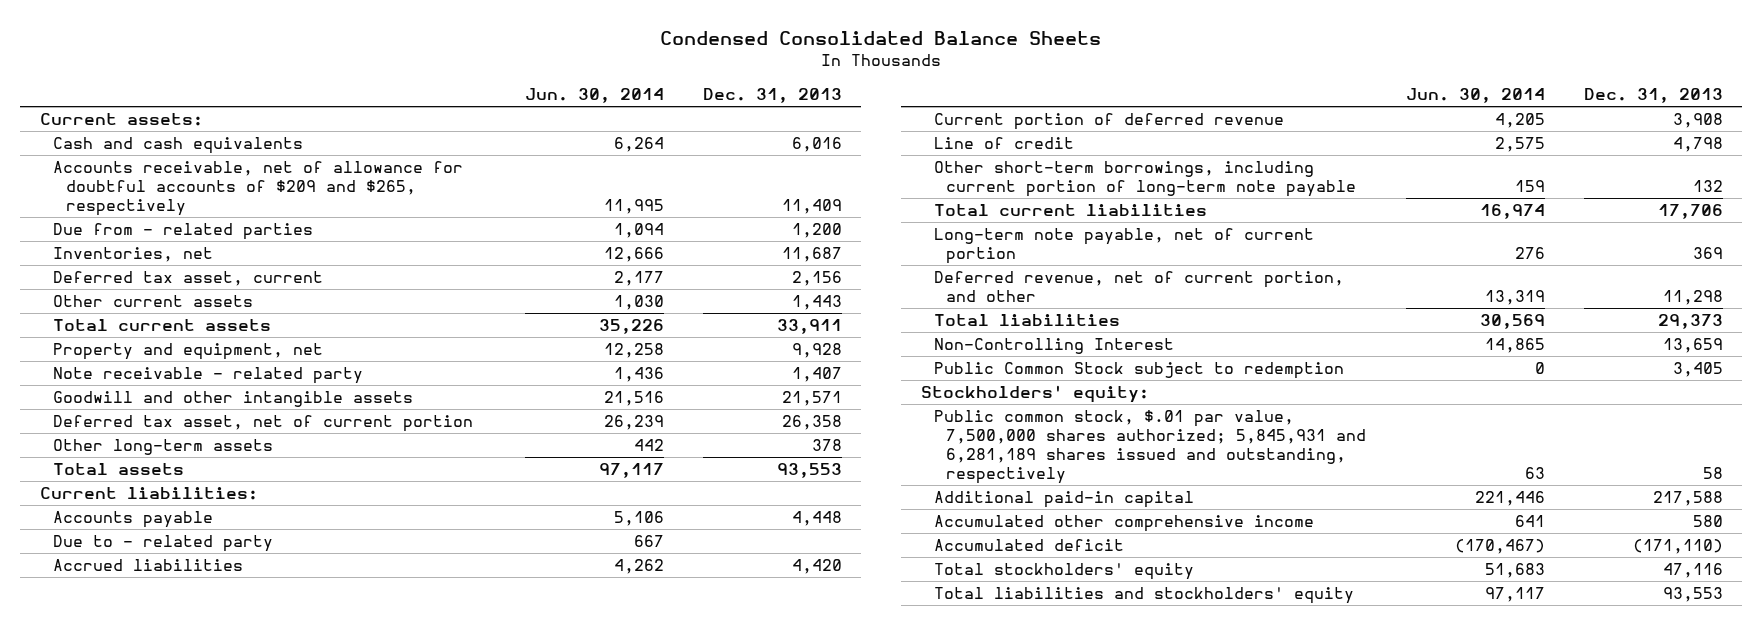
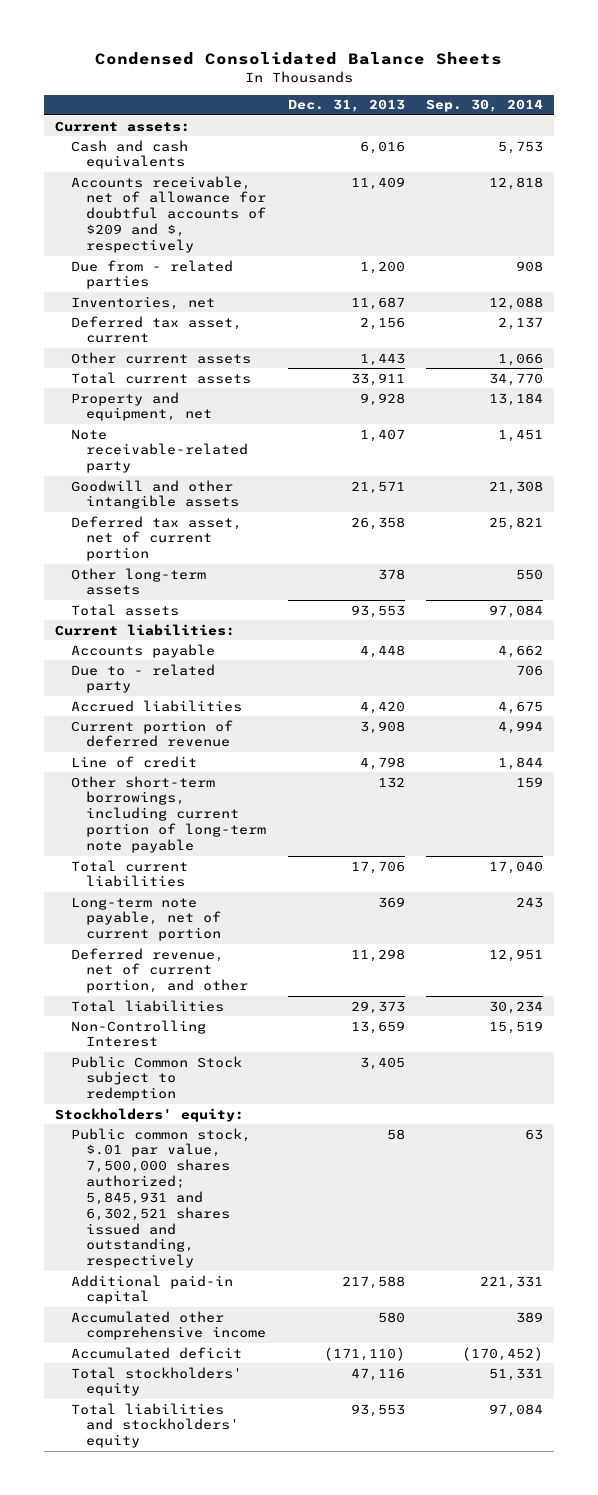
[524,88,664,104] Jun. 30, 2014 -> none
none -> [426,99,544,113] Sep. 30, 2014
[52,161,463,216] Accounts receivable, net of allowance for doubtful accounts of $209 and $265, respectively -> [70,175,267,253] Accounts receivable, net of allowance for doubtful accounts of $209 and $, respectively
[52,367,363,385] Note receivable - related party -> [70,428,249,474] Note receivable-related party
[933,410,1367,484] Public common stock, $.01 par value, 7,500,000 shares authorized; 5,845,931 and 6,281,189 shares issued and outstanding, respectively -> [70,1127,251,1269] Public common stock, $.01 par value, 7,500,000 shares authorized; 5,845,931 and 6,302,521 shares issued and outstanding, respectively

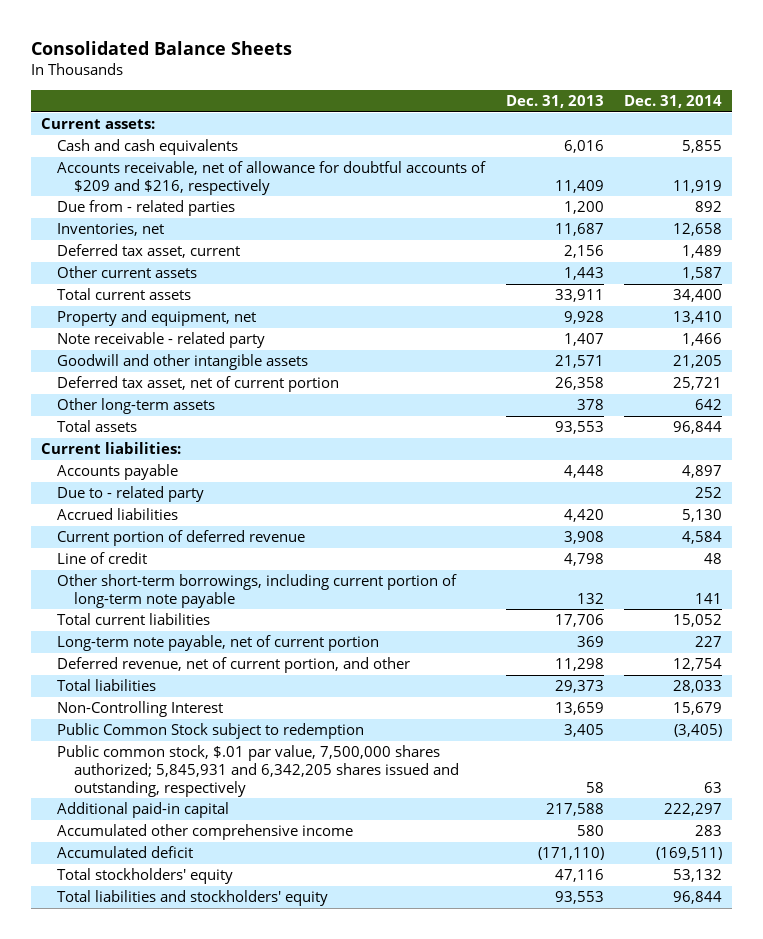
[95,52,503,66] Condensed Consolidated Balance Sheets -> [31,40,293,55] Consolidated Balance Sheets
[426,99,544,113] Sep. 30, 2014 -> none
none -> [623,95,722,109] Dec. 31, 2014
[70,175,267,253] Accounts receivable, net of allowance for doubtful accounts of $209 and $, respectively -> [57,161,487,195] Accounts receivable, net of allowance for doubtful accounts of $209 and $216, respectively
[70,428,249,474] Note receivable-related party -> [57,332,266,349] Note receivable - related party
[54,1107,244,1122] Stockholders' equity: -> none
[70,1127,251,1269] Public common stock, $.01 par value, 7,500,000 shares authorized; 5,845,931 and 6,302,521 shares issued and outstanding, respectively -> [57,745,459,797] Public common stock, $.01 par value, 7,500,000 shares authorized; 5,845,931 and 6,342,205 shares issued and outstanding, respectively

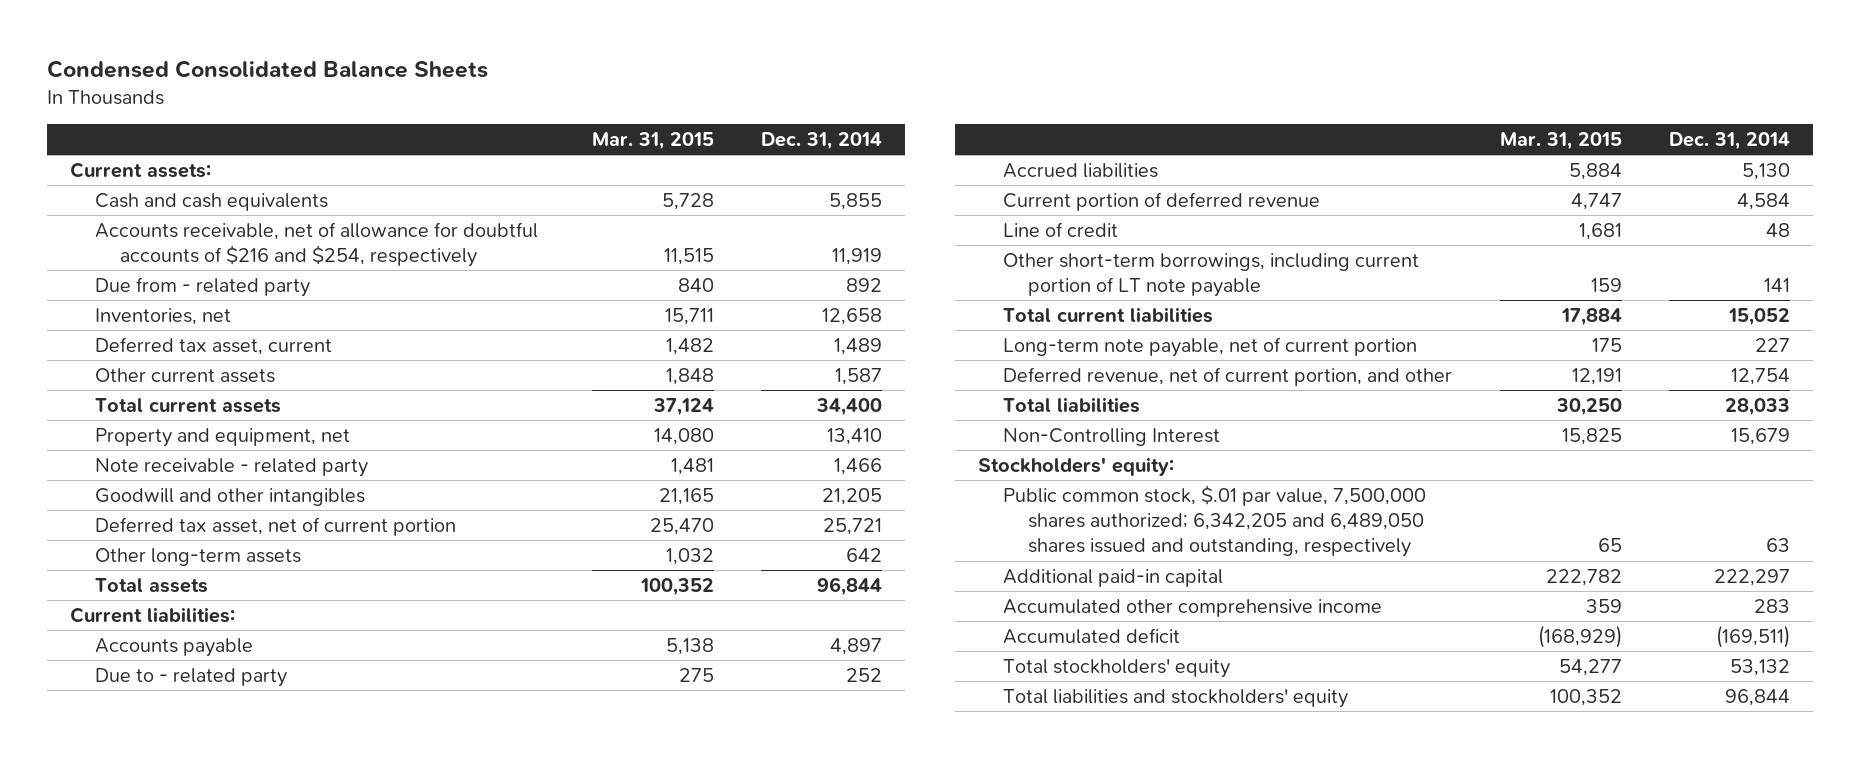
[31,40,293,55] Consolidated Balance Sheets -> [46,60,488,79] Condensed Consolidated Balance Sheets
[505,95,604,109] Dec. 31, 2013 -> none
none -> [591,131,714,150] Mar. 31, 2015
[57,161,487,195] Accounts receivable, net of allowance for doubtful accounts of $209 and $216, respectively -> [95,221,539,268] Accounts receivable, net of allowance for doubtful accounts of $216 and $254, respectively
[57,200,236,217] Due from - related parties -> [95,276,311,297] Due from - related party
[57,354,309,371] Goodwill and other intangible assets -> [95,487,366,506] Goodwill and other intangibles
[57,574,458,608] Other short-term borrowings, including current portion of long-term note payable -> [1003,252,1420,298] Other short-term borrowings, including current portion of LT note payable
[57,723,365,740] Public Common Stock subject to redemption -> none
none -> [978,456,1175,476] Stockholders' equity:
[57,745,459,797] Public common stock, $.01 par value, 7,500,000 shares authorized; 5,845,931 and 6,342,205 shares issued and outstanding, respectively -> [1003,484,1427,558] Public common stock, $.01 par value, 7,500,000 shares authorized; 6,342,205 and 6,489,050 shares issued and outstanding, respectively

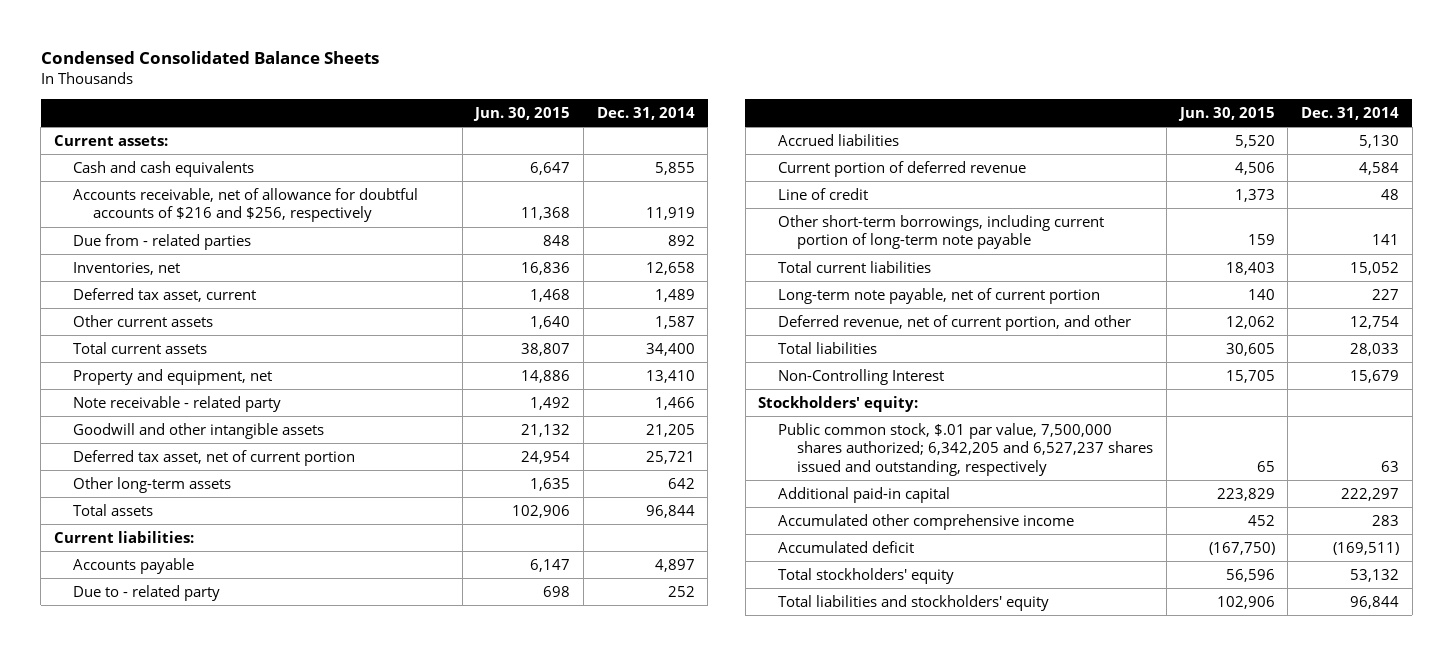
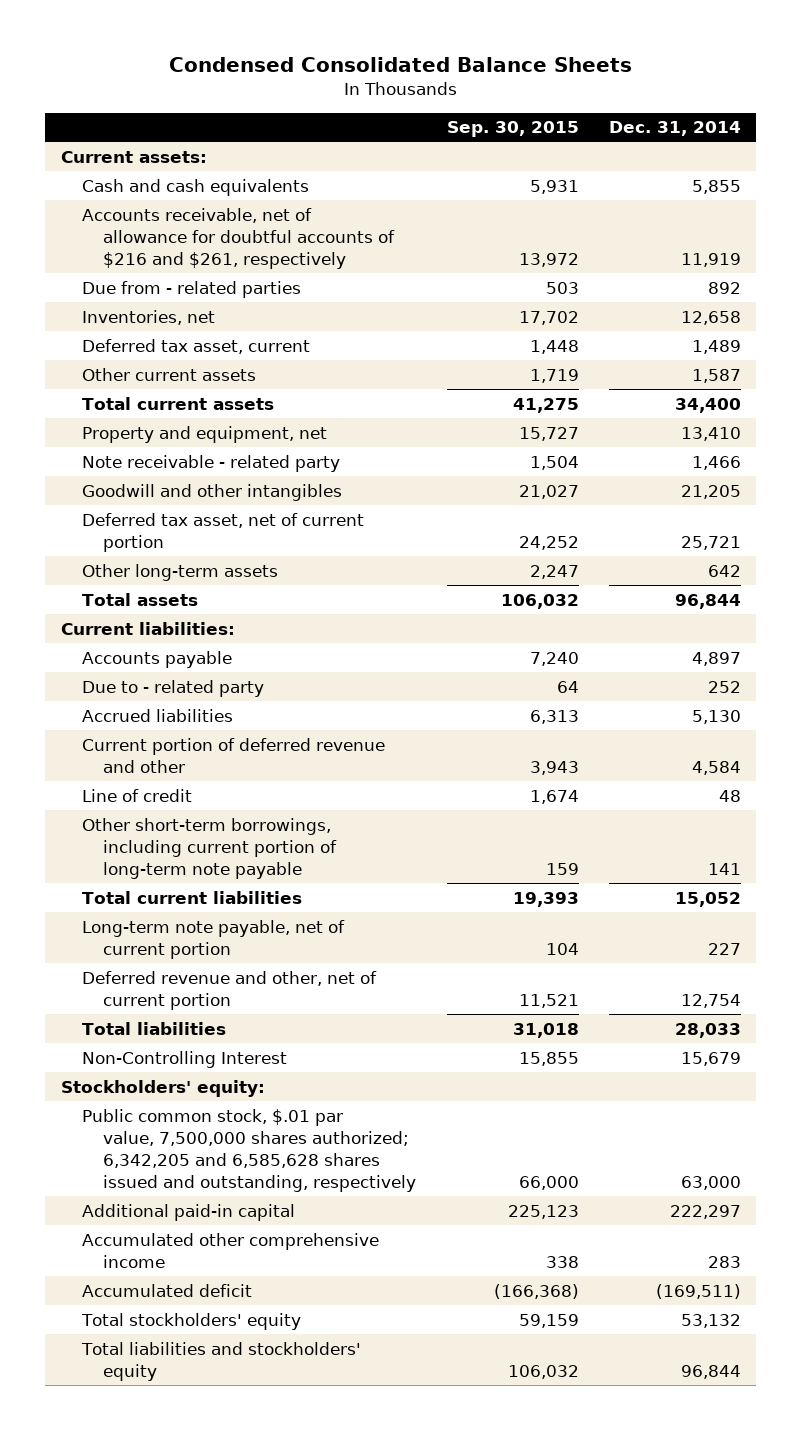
[473,106,571,121] Jun. 30, 2015 -> none
none -> [446,121,579,138] Sep. 30, 2015
[73,187,419,223] Accounts receivable, net of allowance for doubtful accounts of $216 and $256, respectively -> [81,207,395,269] Accounts receivable, net of allowance for doubtful accounts of $216 and $261, respectively
[73,422,325,439] Goodwill and other intangible assets -> [81,483,342,501] Goodwill and other intangibles
[777,160,1026,177] Current portion of deferred revenue -> [81,737,385,773] Current portion of deferred revenue and other
[777,314,1131,331] Deferred revenue, net of current portion, and other -> [81,970,377,1010] Deferred revenue and other, net of current portion
[777,422,1154,477] Public common stock, $.01 par value, 7,500,000 shares authorized; 6,342,205 and 6,527,237 shares issued and outstanding, respectively -> [81,1108,416,1193] Public common stock, $.01 par value, 7,500,000 shares authorized; 6,342,205 and 6,585,628 shares issued and outstanding, respectively
[1381,461,1400,473] 63 -> [681,1176,742,1191] 63,000

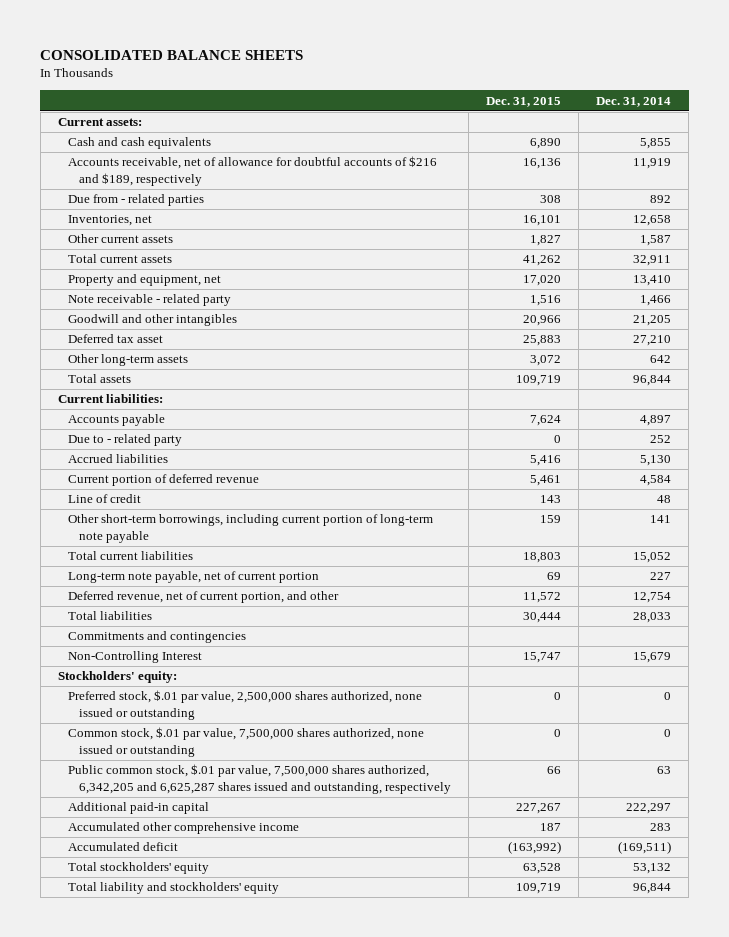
[168,57,632,73] Condensed Consolidated Balance Sheets -> [40,49,304,60] CONSOLIDATED BALANCE SHEETS
[446,121,579,138] Sep. 30, 2015 -> none
none -> [486,96,562,107] Dec. 31, 2015
[81,207,395,269] Accounts receivable, net of allowance for doubtful accounts of $216 and $261, respectively -> [68,156,438,186] Accounts receivable, net of allowance for doubtful accounts of $216 and $189, respectively
[81,338,310,354] Deferred tax asset, current -> none
[675,397,742,413] 34,400 -> [633,255,672,267] 32,911
[81,512,364,552] Deferred tax asset, net of current portion -> [68,334,164,344] Deferred tax asset
[681,535,742,550] 25,721 -> [633,335,672,347] 27,210
[81,737,385,773] Current portion of deferred revenue and other -> [68,474,260,487] Current portion of deferred revenue
[81,970,377,1010] Deferred revenue and other, net of current portion -> [68,591,340,604] Deferred revenue, net of current portion, and other
none -> [68,631,247,644] Commitments and contingencies
none -> [68,690,423,720] Preferred stock, $.01 par value, 2,500,000 shares authorized, none issued or outstanding
none -> [68,727,425,757] Common stock, $.01 par value, 7,500,000 shares authorized, none issued or outstanding
[81,1108,416,1193] Public common stock, $.01 par value, 7,500,000 shares authorized; 6,342,205 and 6,585,628 shares issued and outstanding, respectively -> [68,764,452,794] Public common stock, $.01 par value, 7,500,000 shares authorized, 6,342,205 and 6,625,287 shares issued and outstanding, respectively
[681,1176,742,1191] 63,000 -> [657,766,672,775] 63
[80,1341,361,1381] Total liabilities and stockholders' equity -> [68,882,280,895] Total liability and stockholders' equity

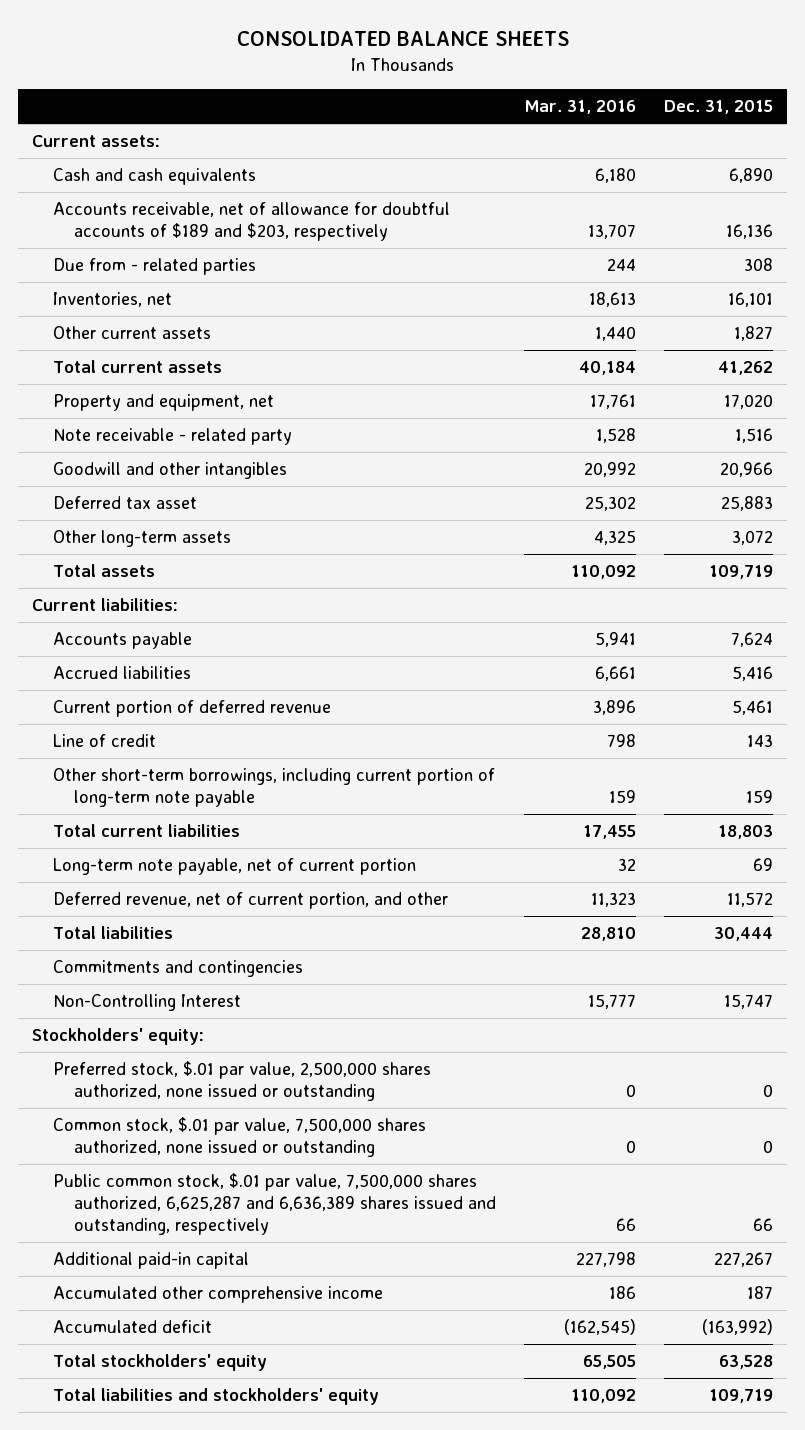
[596,96,672,107] Dec. 31, 2014 -> none
none -> [523,100,636,115] Mar. 31, 2016
[68,156,438,186] Accounts receivable, net of allowance for doubtful accounts of $216 and $189, respectively -> [53,202,451,242] Accounts receivable, net of allowance for doubtful accounts of $189 and $203, respectively
[68,434,183,447] Due to - related party -> none
[68,764,452,794] Public common stock, $.01 par value, 7,500,000 shares authorized, 6,342,205 and 6,625,287 shares issued and outstanding, respectively -> [53,1173,496,1235] Public common stock, $.01 par value, 7,500,000 shares authorized, 6,625,287 and 6,636,389 shares issued and outstanding, respectively
[68,882,280,895] Total liability and stockholders' equity -> [53,1388,380,1406] Total liabilities and stockholders' equity

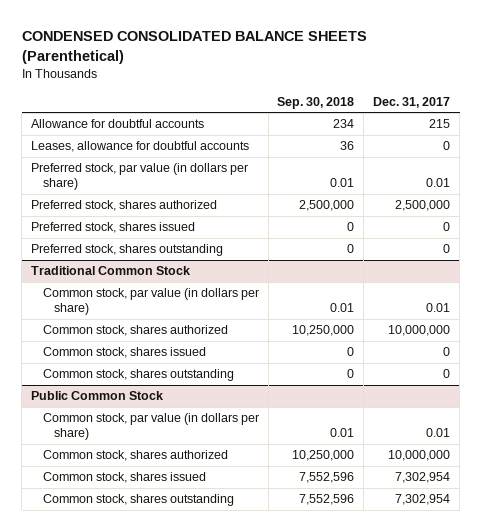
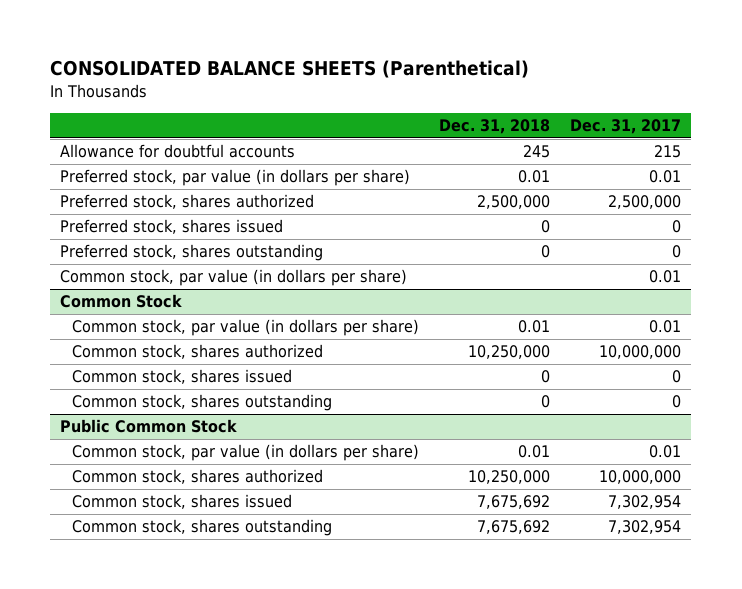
[21,31,367,64] CONDENSED CONSOLIDATED BALANCE SHEETS (Parenthetical) -> [50,60,530,79] CONSOLIDATED BALANCE SHEETS (Parenthetical)
[277,96,355,109] Sep. 30, 2018 -> none
none -> [439,119,551,135] Dec. 31, 2018
[31,141,250,153] Leases, allowance for doubtful accounts -> none
[31,266,191,276] Traditional Common Stock -> none
none -> [60,294,183,309] Common Stock
none -> [71,319,419,337] Common stock, par value (in dollars per share)

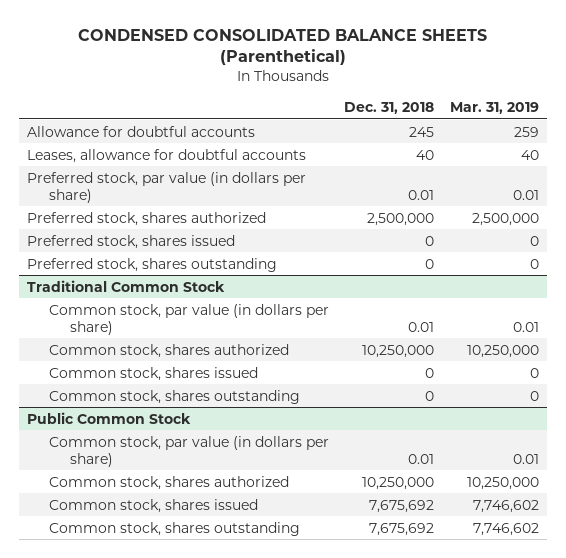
[50,60,530,79] CONSOLIDATED BALANCE SHEETS (Parenthetical) -> [78,28,488,66] CONDENSED CONSOLIDATED BALANCE SHEETS (Parenthetical)
[570,119,682,135] Dec. 31, 2017 -> none
none -> [449,101,539,114] Mar. 31, 2019
none -> [27,148,307,163] Leases, allowance for doubtful accounts
[60,269,408,287] Common stock, par value (in dollars per share) -> none
[60,294,183,309] Common Stock -> [27,279,226,292] Traditional Common Stock

